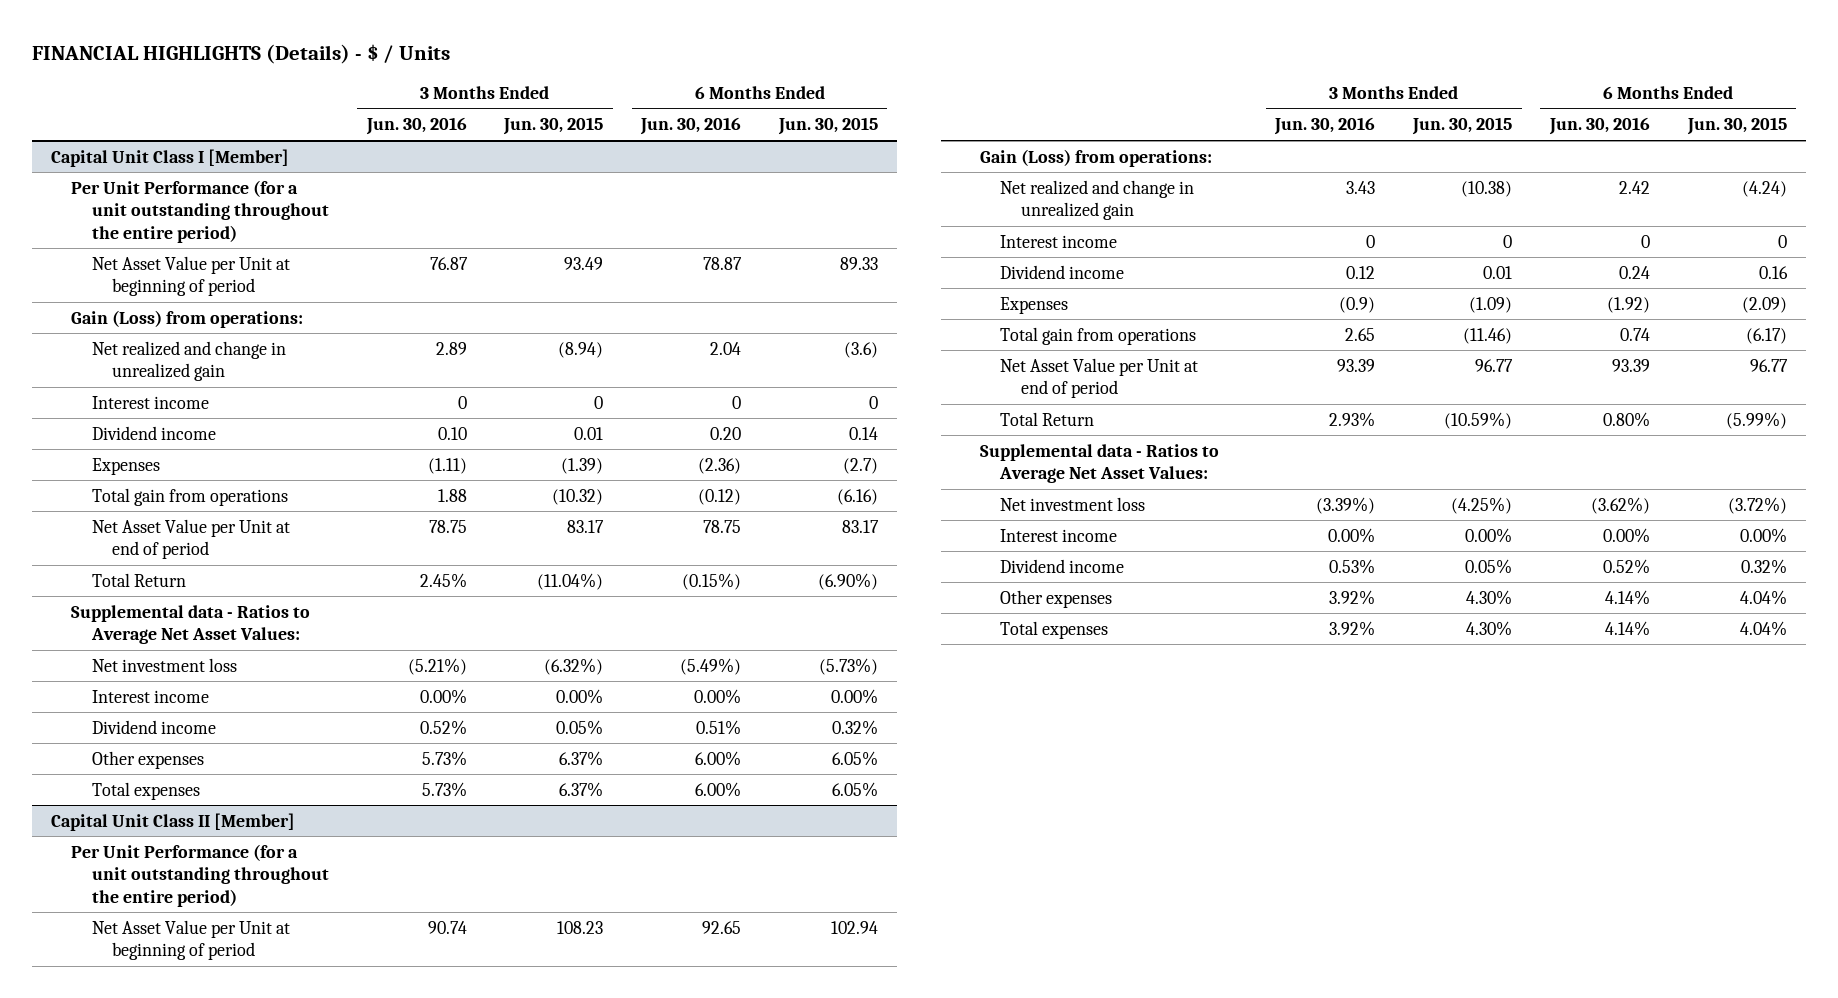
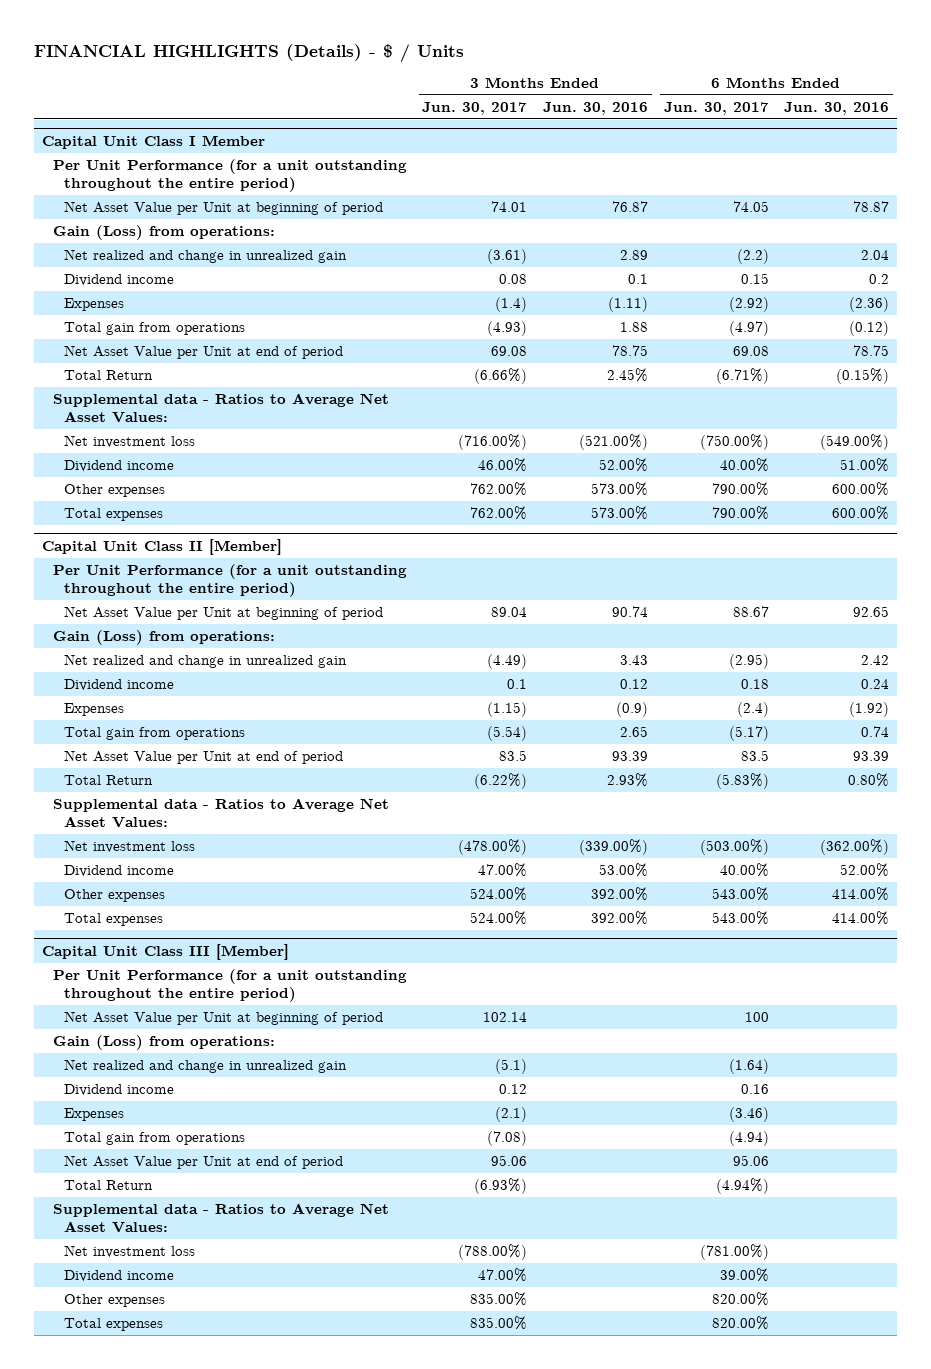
[503,117,604,136] Jun. 30, 2015 -> none
[778,117,879,136] Jun. 30, 2015 -> none
none -> [422,101,528,115] Jun. 30, 2017
none -> [663,101,769,115] Jun. 30, 2017
[51,148,290,167] Capital Unit Class I [Member] -> [42,134,266,149] Capital Unit Class I Member
[91,395,209,409] Interest income -> none
[437,426,467,440] 0.10 -> [627,273,648,284] 0.1
[710,426,742,440] 0.20 -> [869,273,890,284] 0.2
[91,689,209,703] Interest income -> none
[407,657,467,675] (5.21%) -> [578,433,648,450] (521.00%)
[680,657,742,675] (5.49%) -> [820,433,890,450] (549.00%)
[419,719,467,735] 0.52% -> [598,457,648,472] 52.00%
[696,719,742,735] 0.51% -> [840,457,890,472] 51.00%
[421,750,467,766] 5.73% -> [590,481,648,496] 573.00%
[695,750,742,766] 6.00% -> [832,481,890,496] 600.00%
[421,781,467,797] 5.73% -> [590,505,648,520] 573.00%
[695,781,742,797] 6.00% -> [832,505,890,520] 600.00%
[1000,234,1118,248] Interest income -> none
[1000,528,1118,542] Interest income -> none
[1316,496,1376,514] (3.39%) -> [578,838,648,855] (339.00%)
[1590,496,1650,514] (3.62%) -> [820,838,890,855] (362.00%)
[1329,558,1376,574] 0.53% -> [598,862,648,877] 53.00%
[1602,558,1650,574] 0.52% -> [840,862,890,877] 52.00%
[1329,589,1376,605] 3.92% -> [590,886,648,901] 392.00%
[1604,589,1650,605] 4.14% -> [832,886,890,901] 414.00%
[1329,620,1376,636] 3.92% -> [590,910,648,925] 392.00%
[1604,620,1650,636] 4.14% -> [832,910,890,925] 414.00%
none -> [42,943,290,960] Capital Unit Class III [Member]
none -> [52,968,407,1002] Per Unit Performance (for a unit outstanding throughout the entire period)
none -> [63,1010,383,1025] Net Asset Value per Unit at beginning of period
none -> [52,1034,275,1050] Gain (Loss) from operations:
none -> [63,1058,347,1073] Net realized and change in unrealized gain
none -> [63,1083,174,1096] Dividend income
none -> [63,1107,124,1121] Expenses
none -> [63,1131,245,1145] Total gain from operations
none -> [63,1154,343,1169] Net Asset Value per Unit at end of period
none -> [63,1179,153,1190] Total Return
none -> [52,1202,389,1233] Supplemental data - Ratios to Average Net Asset Values:
none -> [63,1244,195,1258] Net investment loss
none -> [63,1269,174,1282] Dividend income
none -> [63,1293,165,1307] Other expenses
none -> [63,1317,163,1331] Total expenses

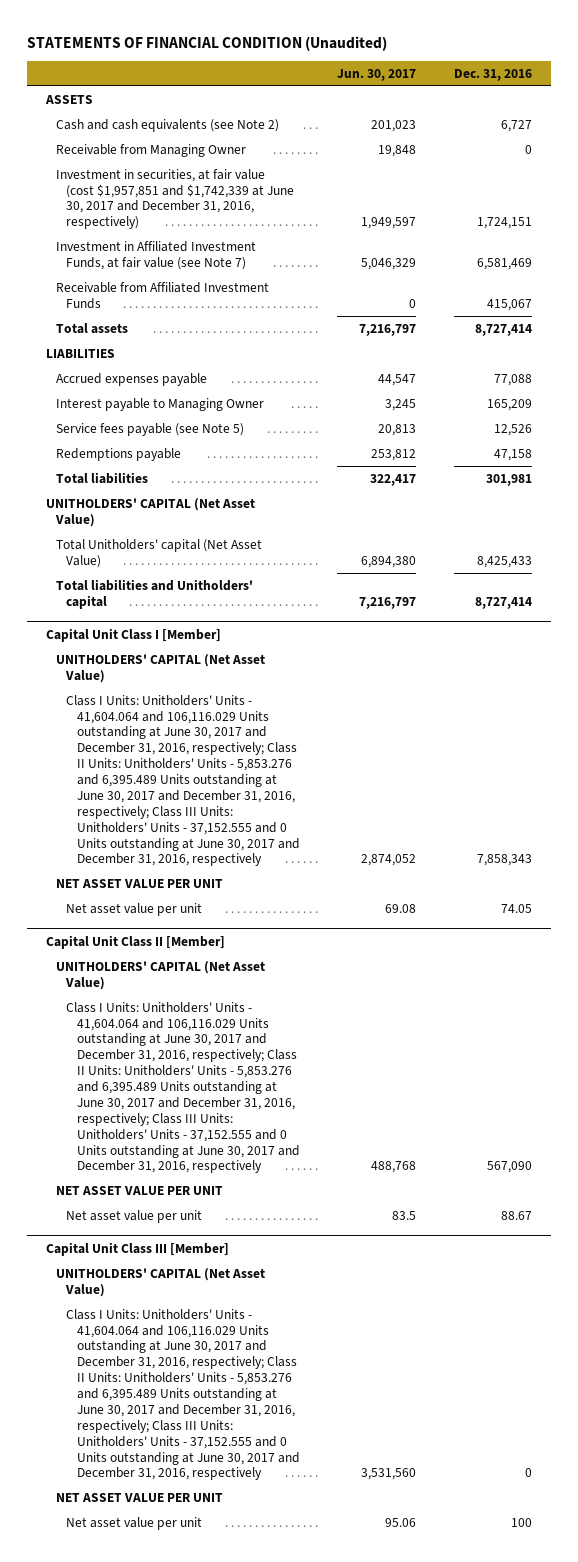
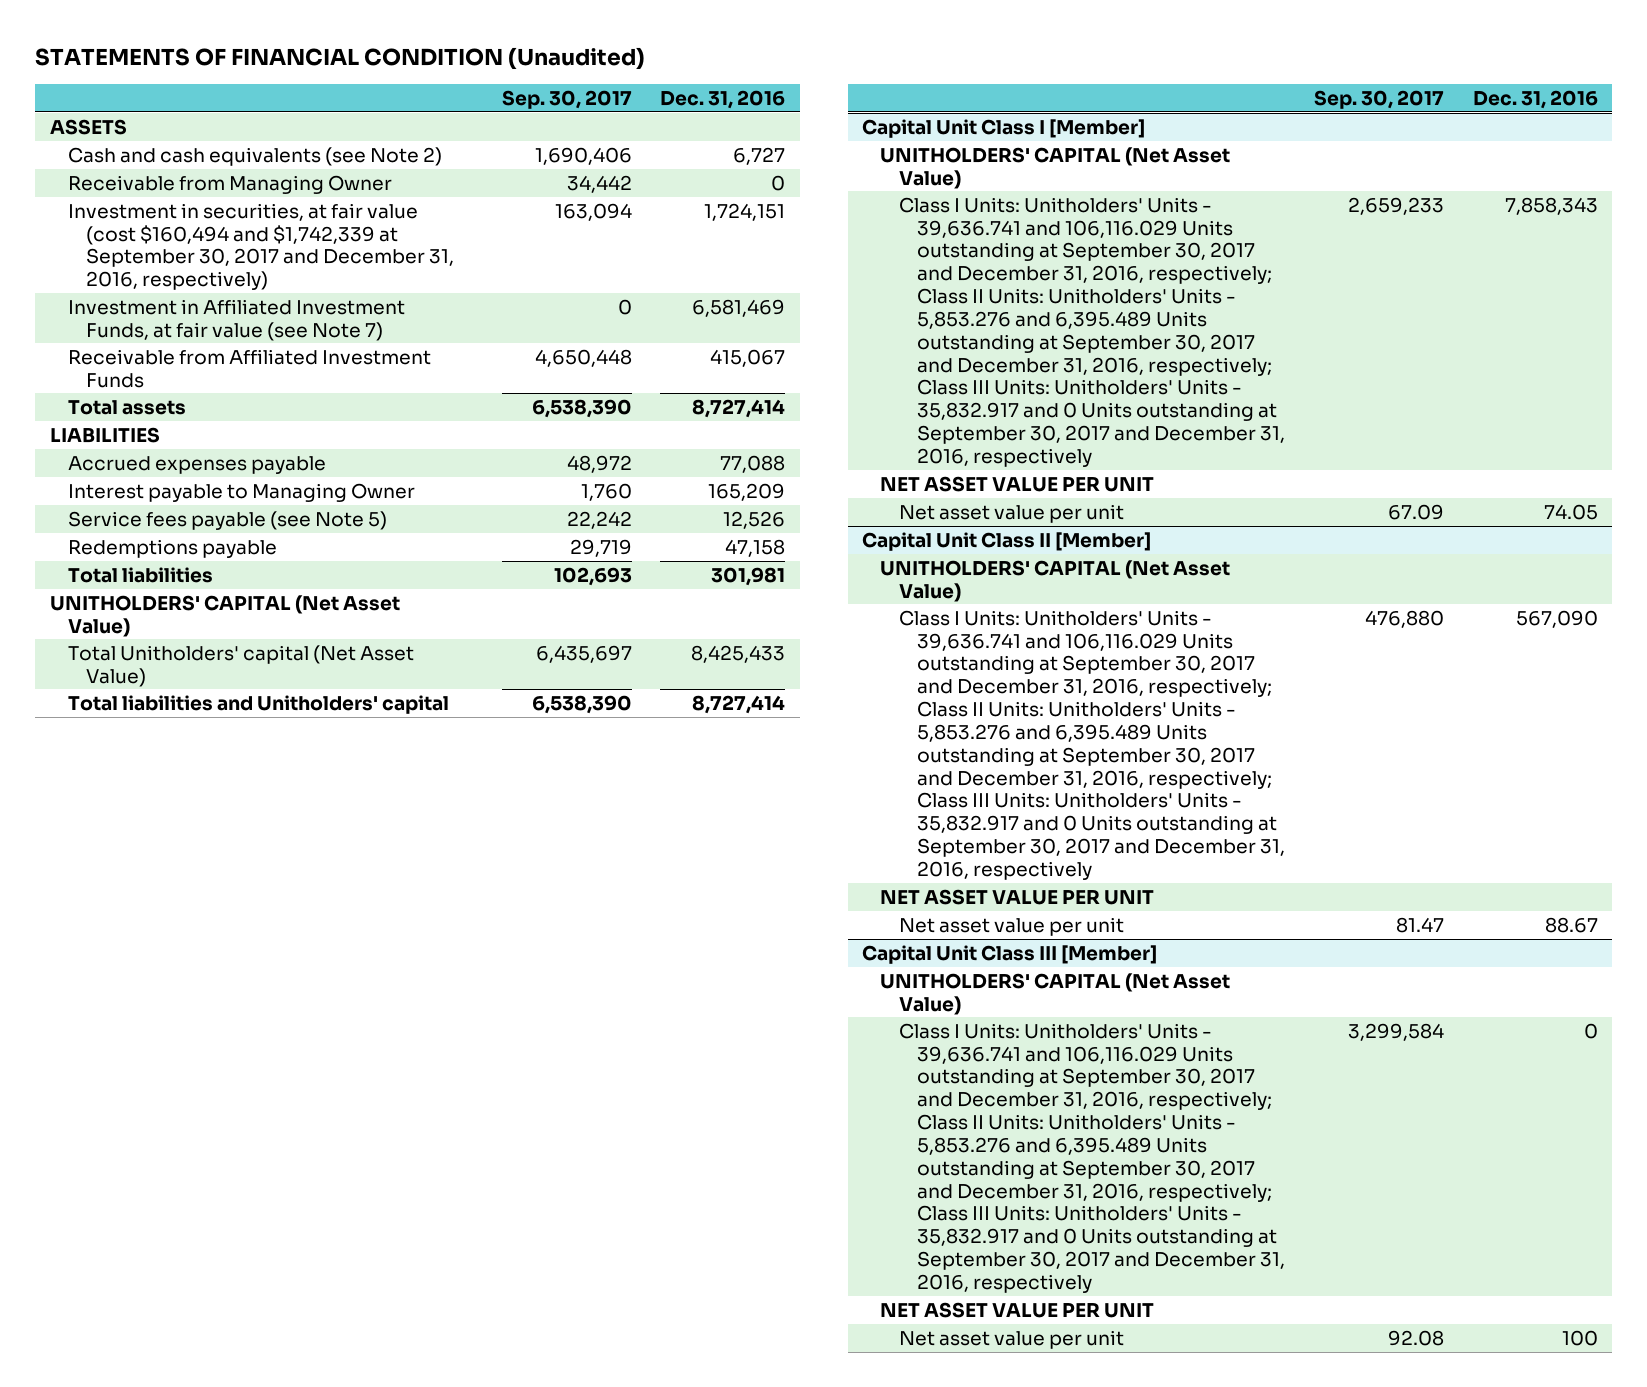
[337,68,417,81] Jun. 30, 2017 -> none
none -> [501,90,632,110] Sep. 30, 2017
[56,168,295,230] Investment in securities, at fair value (cost $1,957,851 and $1,742,339 at June 30, 2017 and December 31, 2016, respectively) -> [68,202,455,291] Investment in securities, at fair value (cost $160,494 and $1,742,339 at September 30, 2017 and December 31, 2016, respectively)
[66,694,300,867] Class I Units: Unitholders' Units - 41,604.064 and 106,116.029 Units outstanding at June 30, 2017 and December 31, 2016, respectively; Class II Units: Unitholders' Units - 5,853.276 and 6,395.489 Units outstanding at June 30, 2017 and December 31, 2016, respectively; Class III Units: Unitholders' Units - 37,152.555 and 0 Units outstanding at June 30, 2017 and December 31, 2016, respectively -> [898,196,1286,468] Class I Units: Unitholders' Units - 39,636.741 and 106,116.029 Units outstanding at September 30, 2017 and December 31, 2016, respectively; Class II Units: Unitholders' Units - 5,853.276 and 6,395.489 Units outstanding at September 30, 2017 and December 31, 2016, respectively; Class III Units: Unitholders' Units - 35,832.917 and 0 Units outstanding at September 30, 2017 and December 31, 2016, respectively
[66,1001,300,1174] Class I Units: Unitholders' Units - 41,604.064 and 106,116.029 Units outstanding at June 30, 2017 and December 31, 2016, respectively; Class II Units: Unitholders' Units - 5,853.276 and 6,395.489 Units outstanding at June 30, 2017 and December 31, 2016, respectively; Class III Units: Unitholders' Units - 37,152.555 and 0 Units outstanding at June 30, 2017 and December 31, 2016, respectively -> [898,609,1286,881] Class I Units: Unitholders' Units - 39,636.741 and 106,116.029 Units outstanding at September 30, 2017 and December 31, 2016, respectively; Class II Units: Unitholders' Units - 5,853.276 and 6,395.489 Units outstanding at September 30, 2017 and December 31, 2016, respectively; Class III Units: Unitholders' Units - 35,832.917 and 0 Units outstanding at September 30, 2017 and December 31, 2016, respectively
[66,1308,300,1481] Class I Units: Unitholders' Units - 41,604.064 and 106,116.029 Units outstanding at June 30, 2017 and December 31, 2016, respectively; Class II Units: Unitholders' Units - 5,853.276 and 6,395.489 Units outstanding at June 30, 2017 and December 31, 2016, respectively; Class III Units: Unitholders' Units - 37,152.555 and 0 Units outstanding at June 30, 2017 and December 31, 2016, respectively -> [898,1022,1286,1294] Class I Units: Unitholders' Units - 39,636.741 and 106,116.029 Units outstanding at September 30, 2017 and December 31, 2016, respectively; Class II Units: Unitholders' Units - 5,853.276 and 6,395.489 Units outstanding at September 30, 2017 and December 31, 2016, respectively; Class III Units: Unitholders' Units - 35,832.917 and 0 Units outstanding at September 30, 2017 and December 31, 2016, respectively

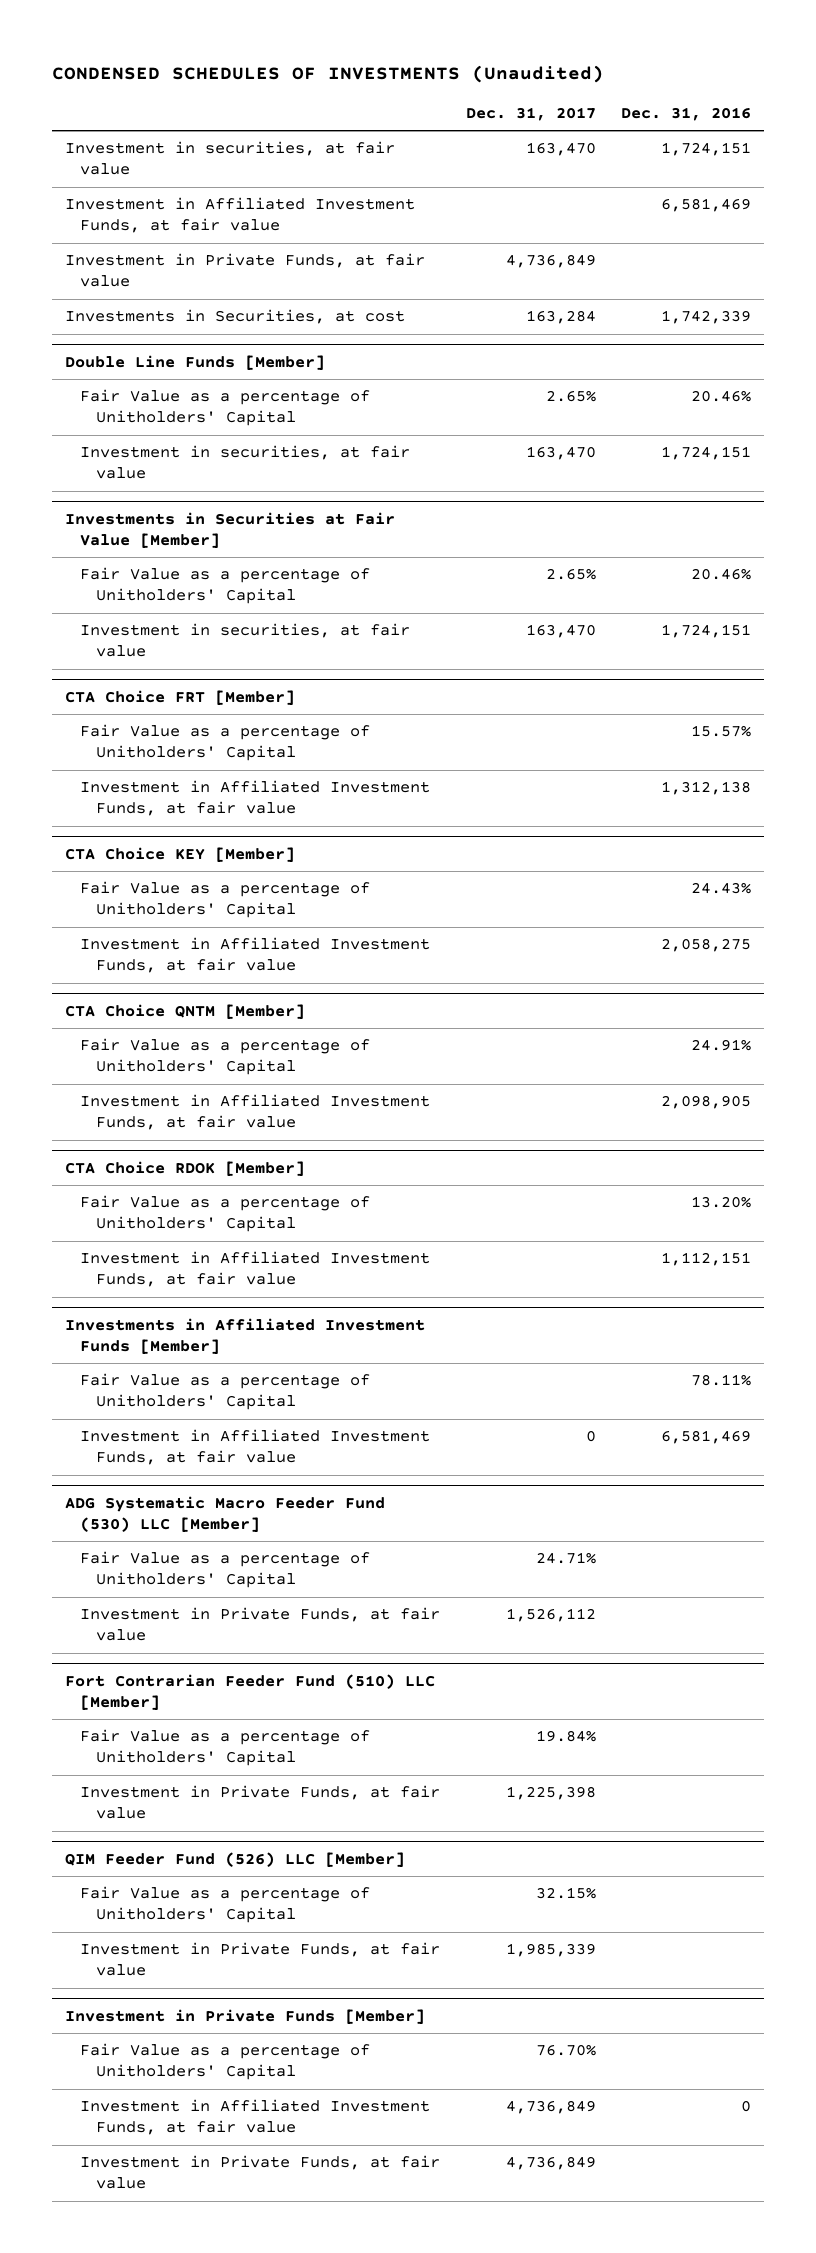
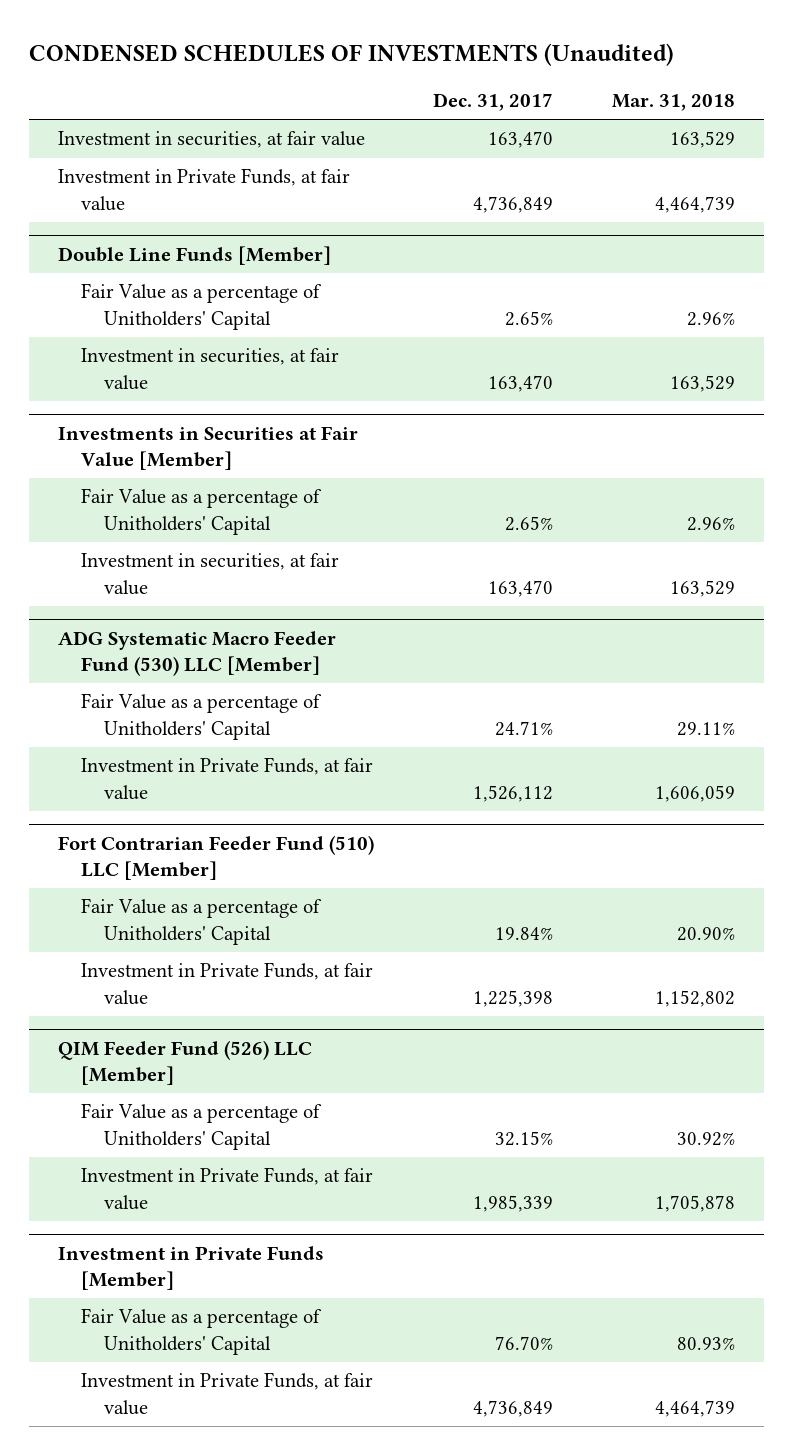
[620,107,751,122] Dec. 31, 2016 -> none
none -> [611,94,735,112] Mar. 31, 2018
[65,197,416,234] Investment in Affiliated Investment Funds, at fair value -> none
[65,309,406,325] Investments in Securities, at cost -> none
[65,689,296,705] CTA Choice FRT [Member] -> none
[80,724,371,762] Fair Value as a percentage of Unitholders' Capital -> none
[80,780,431,817] Investment in Affiliated Investment Funds, at fair value -> none
[65,846,296,862] CTA Choice KEY [Member] -> none
[80,881,371,919] Fair Value as a percentage of Unitholders' Capital -> none
[80,937,431,974] Investment in Affiliated Investment Funds, at fair value -> none
[65,1003,306,1019] CTA Choice QNTM [Member] -> none
[80,1038,371,1076] Fair Value as a percentage of Unitholders' Capital -> none
[80,1094,431,1131] Investment in Affiliated Investment Funds, at fair value -> none
[65,1160,306,1176] CTA Choice RDOK [Member] -> none
[80,1195,371,1233] Fair Value as a percentage of Unitholders' Capital -> none
[80,1251,431,1288] Investment in Affiliated Investment Funds, at fair value -> none
[65,1317,426,1355] Investments in Affiliated Investment Funds [Member] -> none
[80,1373,371,1411] Fair Value as a percentage of Unitholders' Capital -> none
[80,1429,431,1466] Investment in Affiliated Investment Funds, at fair value -> none
[80,2099,431,2136] Investment in Affiliated Investment Funds, at fair value -> none

